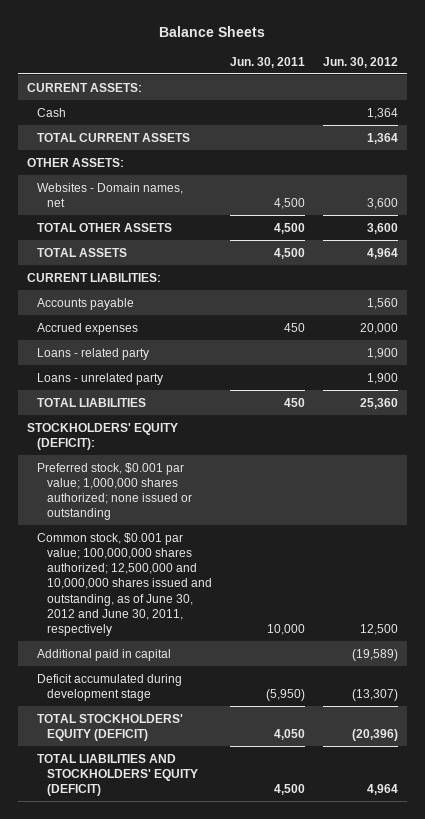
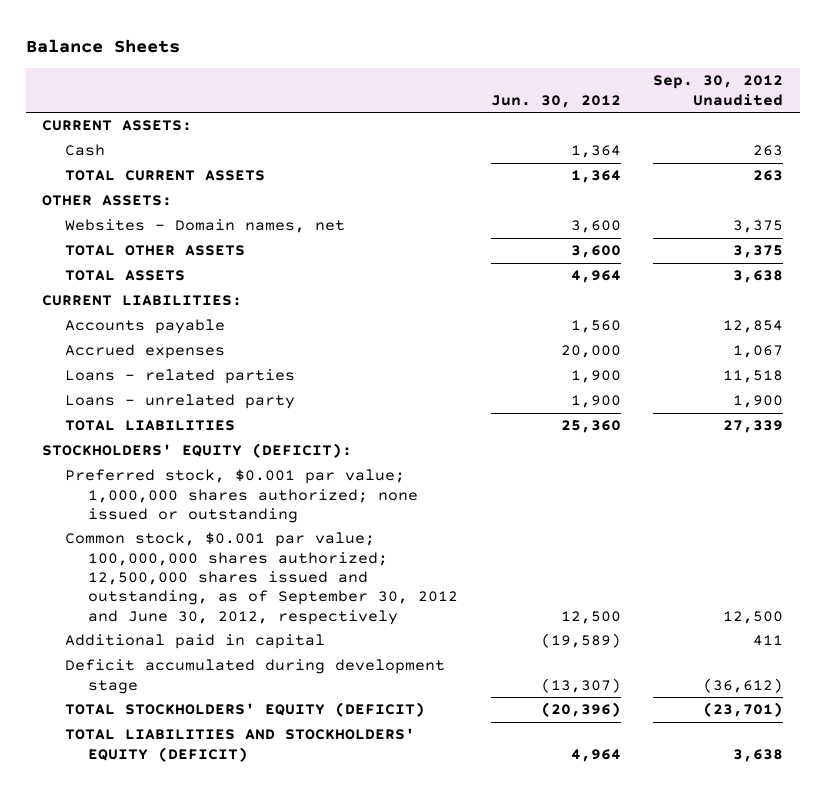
[230,56,306,68] Jun. 30, 2011 -> none
none -> [653,75,784,106] Sep. 30, 2012 Unaudited
[37,347,150,360] Loans - related party -> [65,369,296,385] Loans - related parties
[37,532,213,637] Common stock, $0.001 par value; 100,000,000 shares authorized; 12,500,000 and 10,000,000 shares issued and outstanding, as of June 30, 2012 and June 30, 2011, respectively -> [65,532,459,625] Common stock, $0.001 par value; 100,000,000 shares authorized; 12,500,000 shares issued and outstanding, as of September 30, 2012 and June 30, 2012, respectively

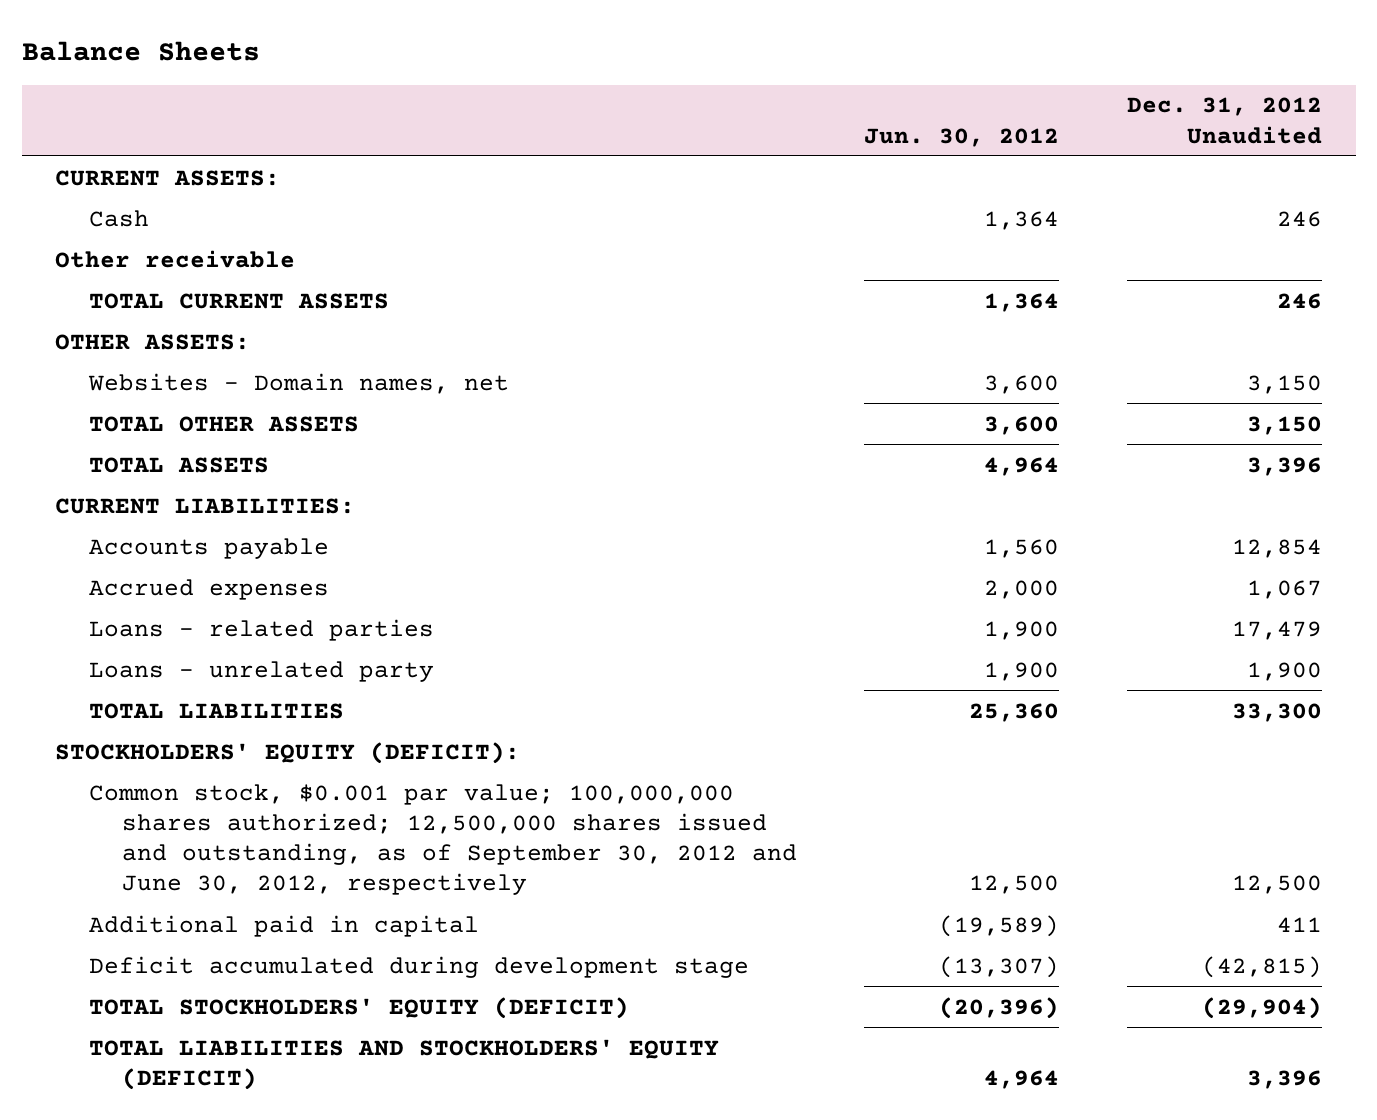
[653,75,784,106] Sep. 30, 2012 Unaudited -> none
none -> [1126,97,1322,144] Dec. 31, 2012 Unaudited
none -> [55,249,296,268] Other receivable
[560,345,621,359] 20,000 -> [984,579,1060,599] 2,000
[65,469,419,524] Preferred stock, $0.001 par value; 1,000,000 shares authorized; none issued or outstanding -> none

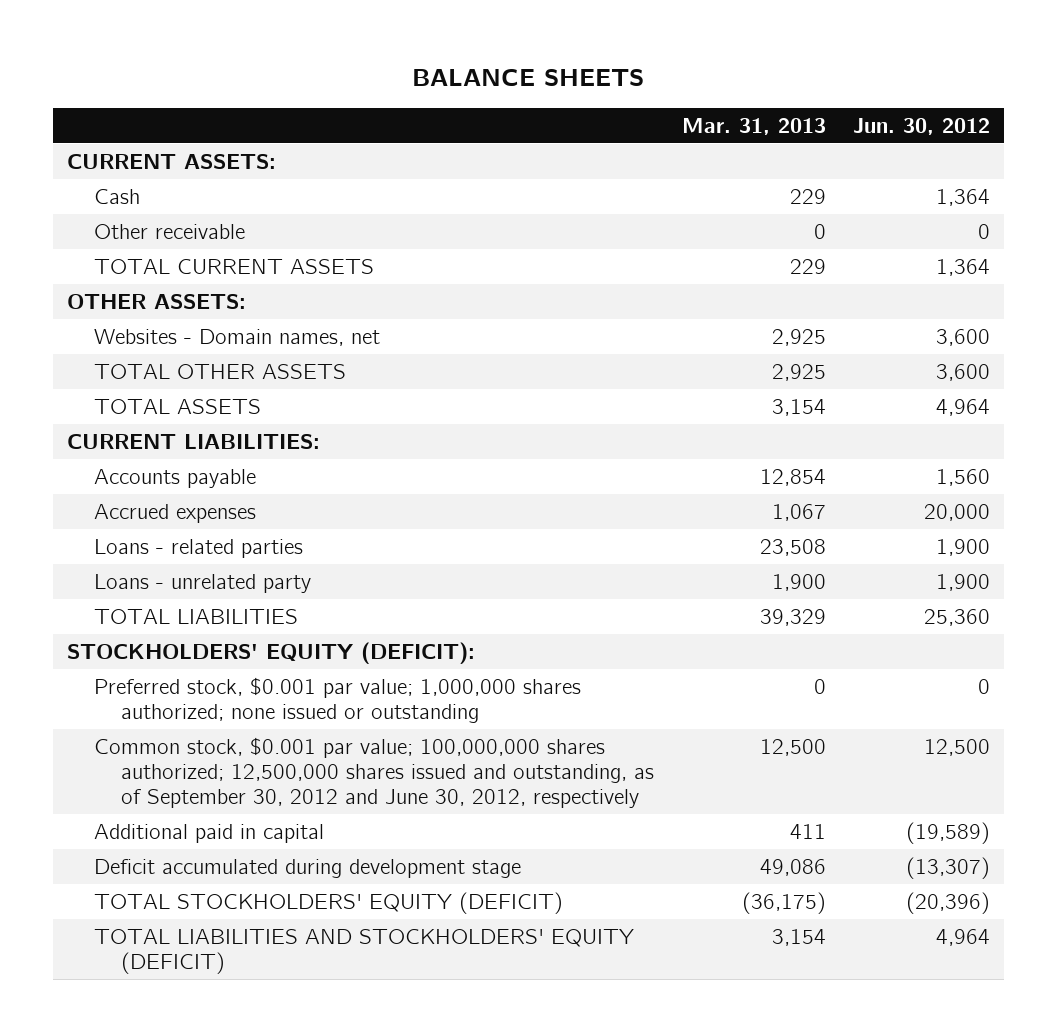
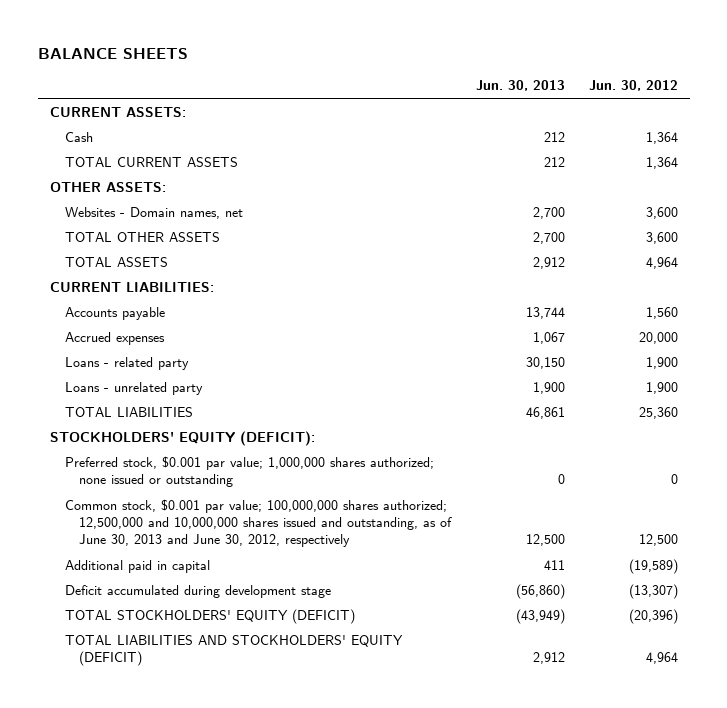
[681,117,826,135] Mar. 31, 2013 -> none
none -> [475,80,565,92] Jun. 30, 2013
[93,223,245,239] Other receivable -> none
[93,538,303,558] Loans - related parties -> [64,356,189,370] Loans - related party
[93,736,655,808] Common stock, $0.001 par value; 100,000,000 shares authorized; 12,500,000 shares issued and outstanding, as of September 30, 2012 and June 30, 2012, respectively -> [64,498,453,547] Common stock, $0.001 par value; 100,000,000 shares authorized; 12,500,000 and 10,000,000 shares issued and outstanding, as of June 30, 2013 and June 30, 2012, respectively

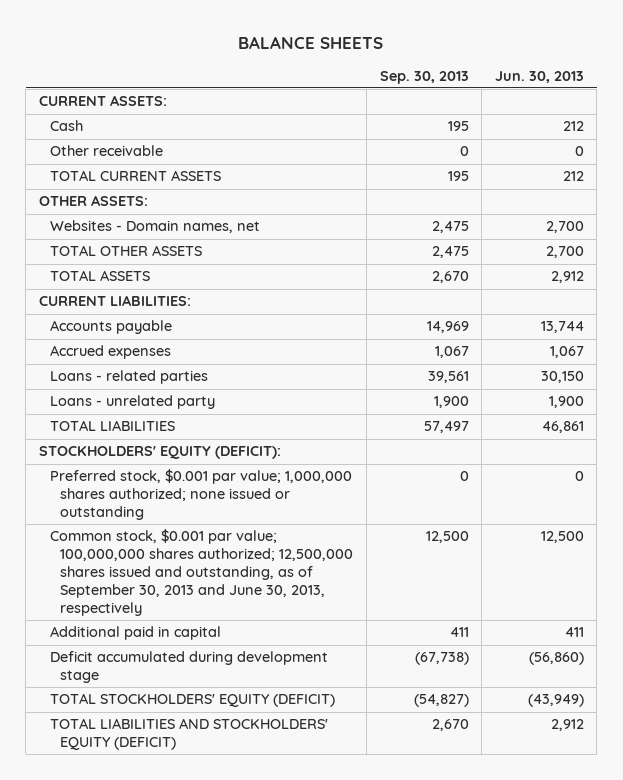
[588,80,678,92] Jun. 30, 2012 -> none
none -> [379,70,469,84] Sep. 30, 2013
none -> [49,145,163,157] Other receivable
[64,356,189,370] Loans - related party -> [49,370,208,385] Loans - related parties
[64,498,453,547] Common stock, $0.001 par value; 100,000,000 shares authorized; 12,500,000 and 10,000,000 shares issued and outstanding, as of June 30, 2013 and June 30, 2012, respectively -> [49,529,354,616] Common stock, $0.001 par value; 100,000,000 shares authorized; 12,500,000 shares issued and outstanding, as of September 30, 2013 and June 30, 2013, respectively

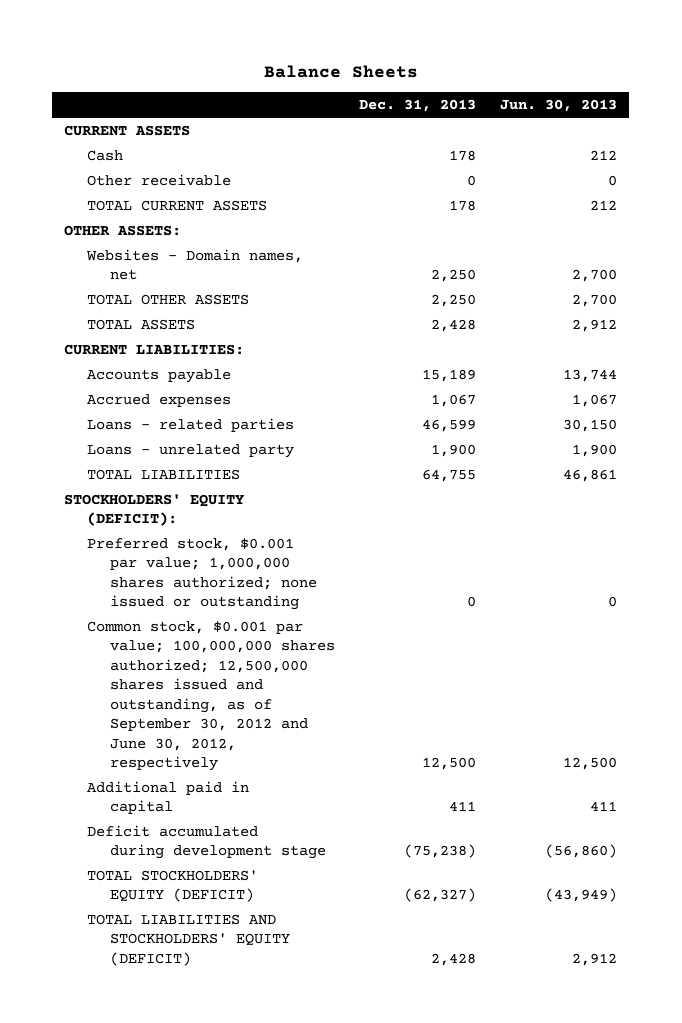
[238,35,384,49] BALANCE SHEETS -> [263,64,418,78] Balance Sheets
[379,70,469,84] Sep. 30, 2013 -> none
none -> [359,99,477,113] Dec. 31, 2013
[38,95,167,107] CURRENT ASSETS: -> [64,124,191,136] CURRENT ASSETS
[49,529,354,616] Common stock, $0.001 par value; 100,000,000 shares authorized; 12,500,000 shares issued and outstanding, as of September 30, 2013 and June 30, 2013, respectively -> [87,620,336,772] Common stock, $0.001 par value; 100,000,000 shares authorized; 12,500,000 shares issued and outstanding, as of September 30, 2012 and June 30, 2012, respectively

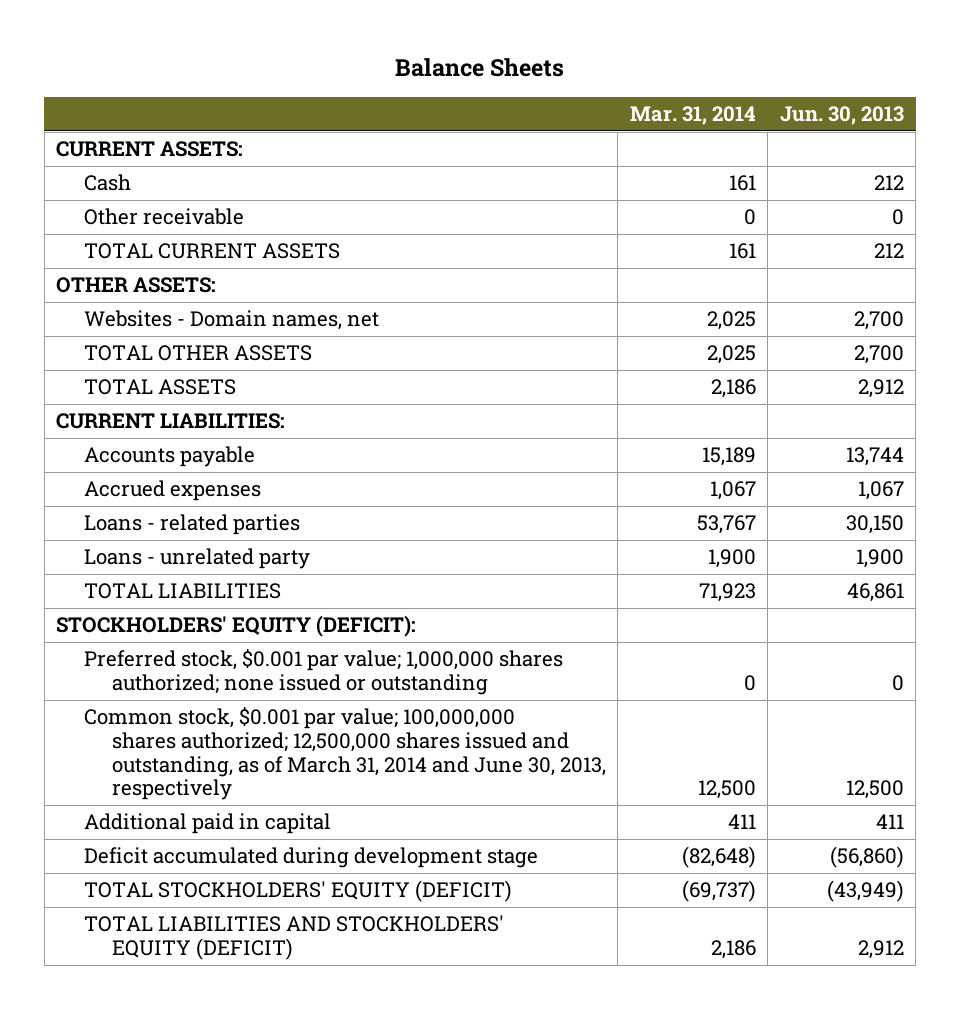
[359,99,477,113] Dec. 31, 2013 -> none
none -> [629,106,756,126] Mar. 31, 2014
[64,124,191,136] CURRENT ASSETS -> [56,141,244,158] CURRENT ASSETS:
[87,620,336,772] Common stock, $0.001 par value; 100,000,000 shares authorized; 12,500,000 shares issued and outstanding, as of September 30, 2012 and June 30, 2012, respectively -> [84,707,607,801] Common stock, $0.001 par value; 100,000,000 shares authorized; 12,500,000 shares issued and outstanding, as of March 31, 2014 and June 30, 2013, respectively

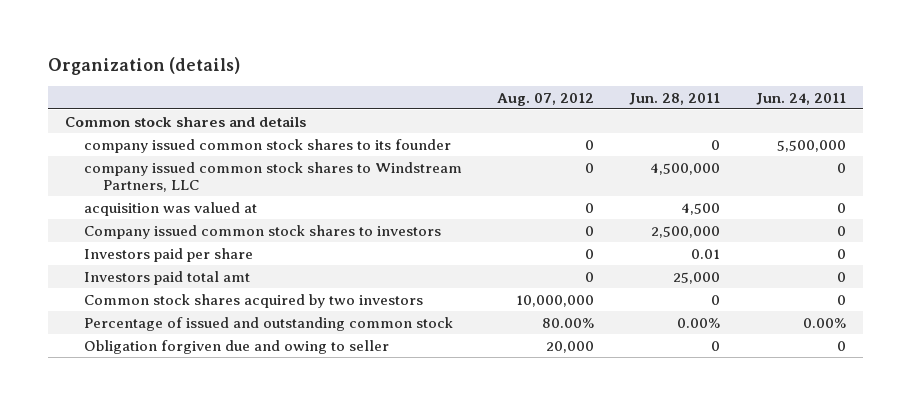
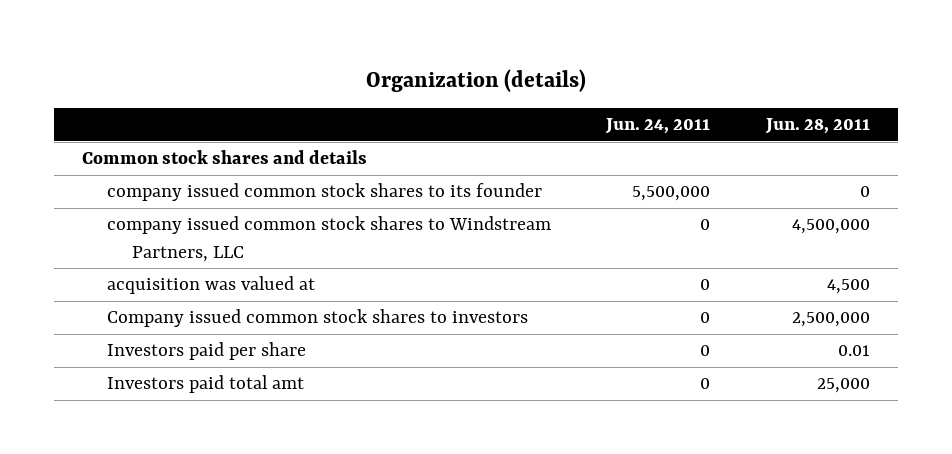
[497,92,595,106] Aug. 07, 2012 -> none
[84,293,424,308] Common stock shares acquired by two investors -> none
[84,316,454,331] Percentage of issued and outstanding common stock -> none
[84,339,390,354] Obligation forgiven due and owing to seller -> none

